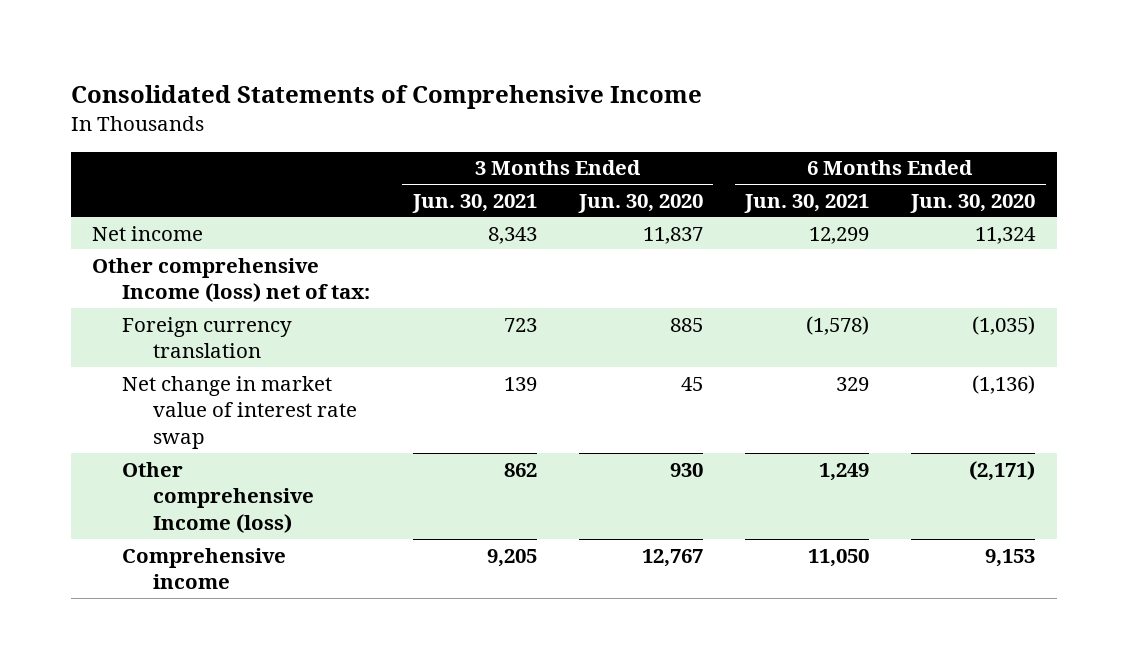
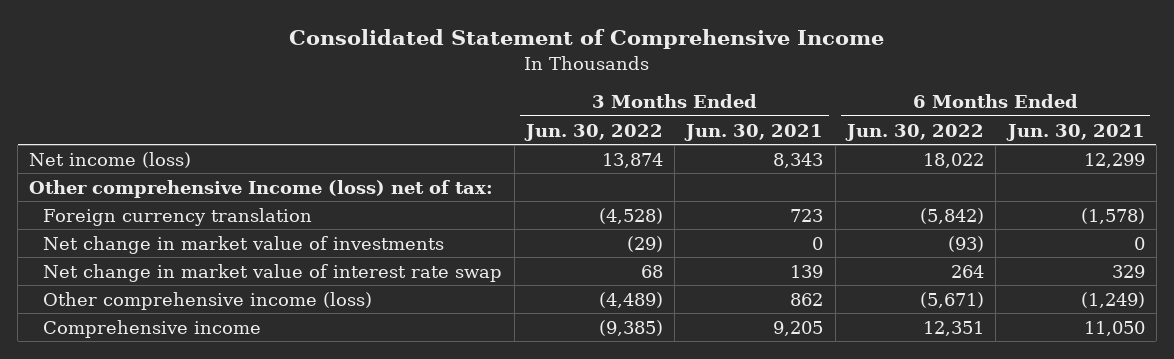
[70,84,702,109] Consolidated Statements of Comprehensive Income -> [288,29,884,50] Consolidated Statement of Comprehensive Income
[577,193,703,213] Jun. 30, 2020 -> none
[910,193,1036,213] Jun. 30, 2020 -> none
none -> [523,123,663,141] Jun. 30, 2022
none -> [844,123,984,141] Jun. 30, 2022
[91,225,203,241] Net income -> [29,151,192,168] Net income (loss)
none -> [43,235,445,254] Net change in market value of investments
[122,461,314,534] Other comprehensive Income (loss) -> [43,291,373,310] Other comprehensive income (loss)
[819,462,870,481] 1,249 -> [1080,291,1145,308] (1,249)

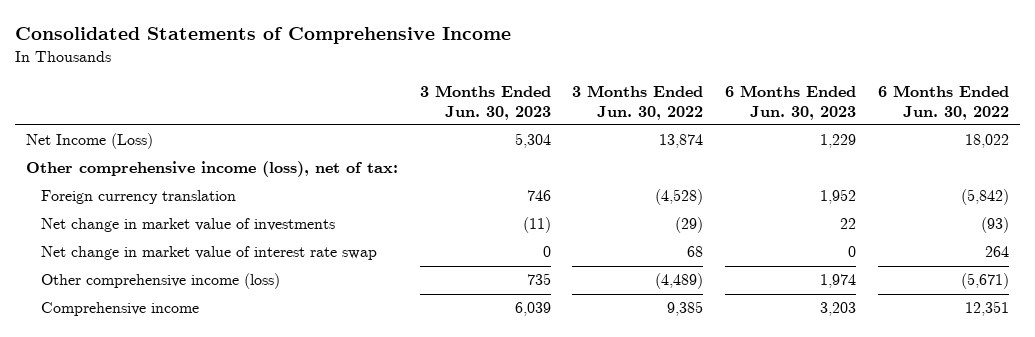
[288,29,884,50] Consolidated Statement of Comprehensive Income -> [14,26,511,44] Consolidated Statements of Comprehensive Income
[684,123,824,141] Jun. 30, 2021 -> none
[1005,123,1145,141] Jun. 30, 2021 -> none
none -> [419,85,551,120] 3 Months Ended Jun. 30, 2023
none -> [725,85,857,120] 6 Months Ended Jun. 30, 2023
[29,151,192,168] Net income (loss) -> [25,133,153,150] Net Income (Loss)
[29,179,494,198] Other comprehensive Income (loss) net of tax: -> [25,161,398,178] Other comprehensive income (loss), net of tax:
[598,319,663,336] (9,385) -> [667,301,704,317] 9,385

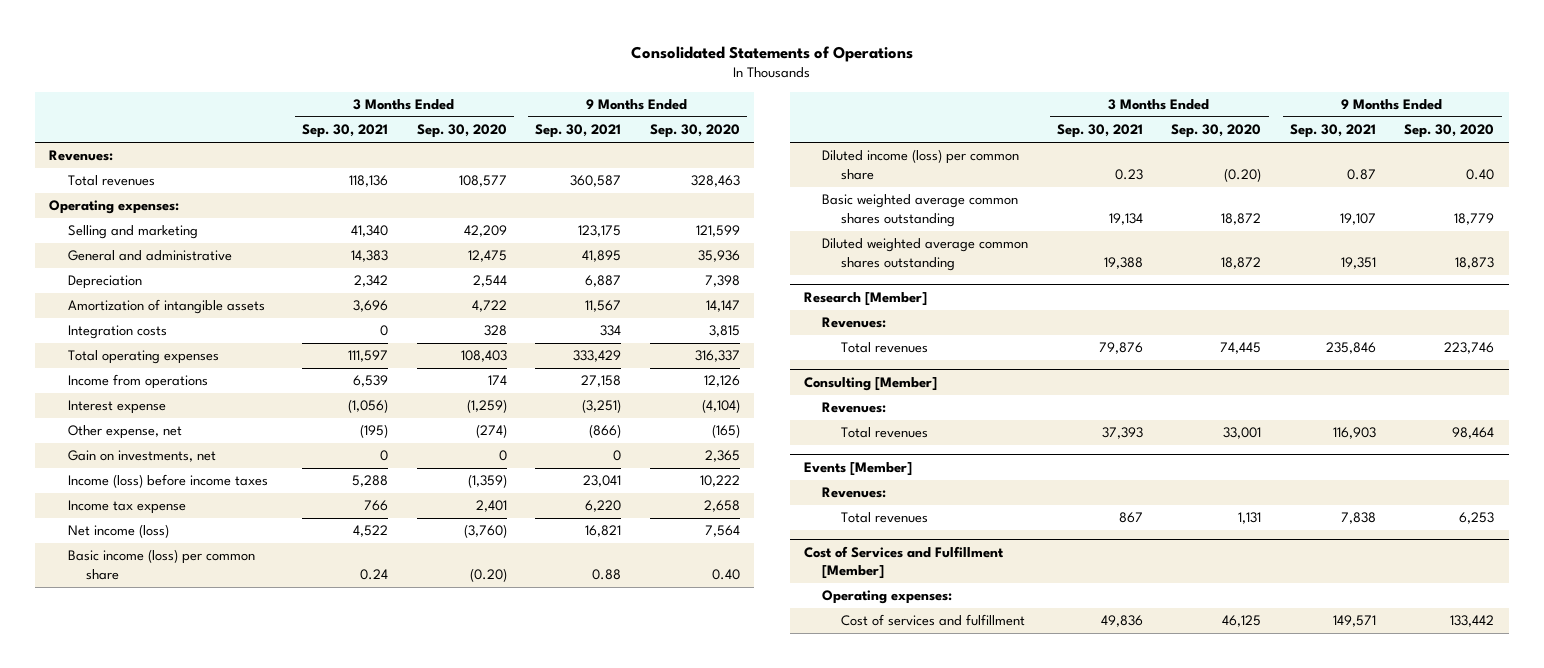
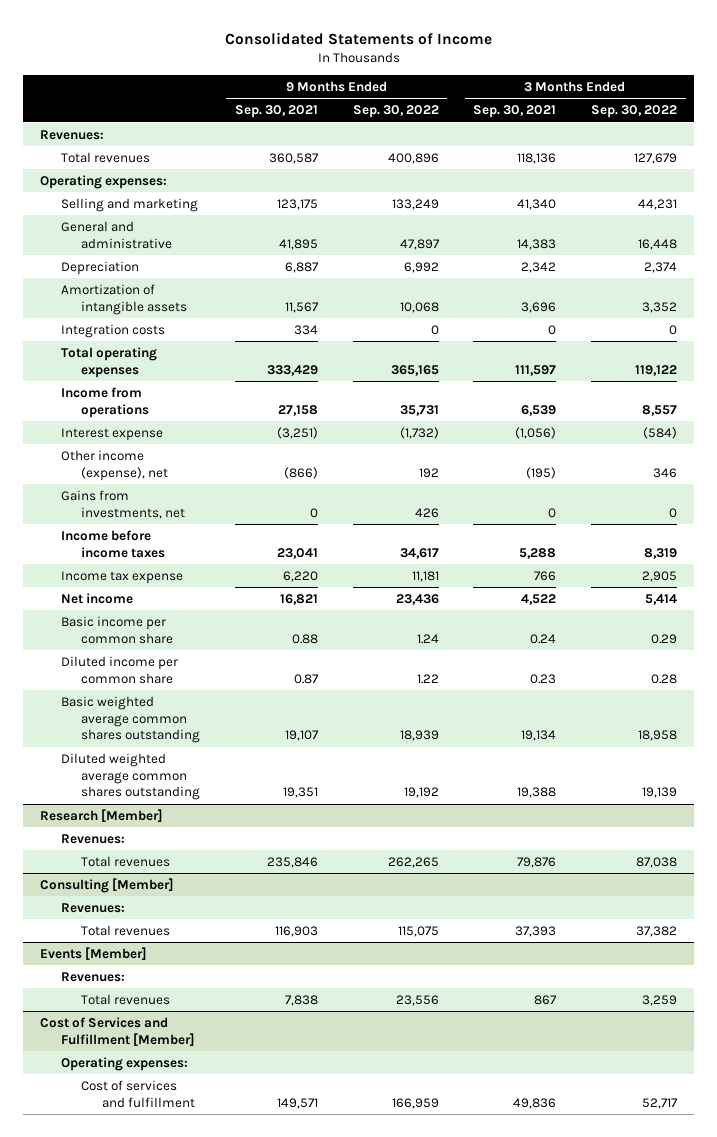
[630,45,913,62] Consolidated Statements of Operations -> [224,31,492,45] Consolidated Statements of Income
[416,124,507,139] Sep. 30, 2020 -> none
[649,124,740,139] Sep. 30, 2020 -> none
none -> [352,105,439,119] Sep. 30, 2022
none -> [591,105,678,119] Sep. 30, 2022
[67,425,182,440] Other expense, net -> [60,449,169,481] Other income (expense), net
[67,450,216,463] Gain on investments, net -> [60,489,186,519] Gains from investments, net
[67,474,268,489] Income (loss) before income taxes -> [60,529,166,558] Income before income taxes
[67,524,169,539] Net income (loss) -> [60,592,133,604] Net income
[67,549,255,580] Basic income (loss) per common share -> [60,615,174,644] Basic income per common share
[822,149,1020,180] Diluted income (loss) per common share -> [60,655,178,684] Diluted income per common share

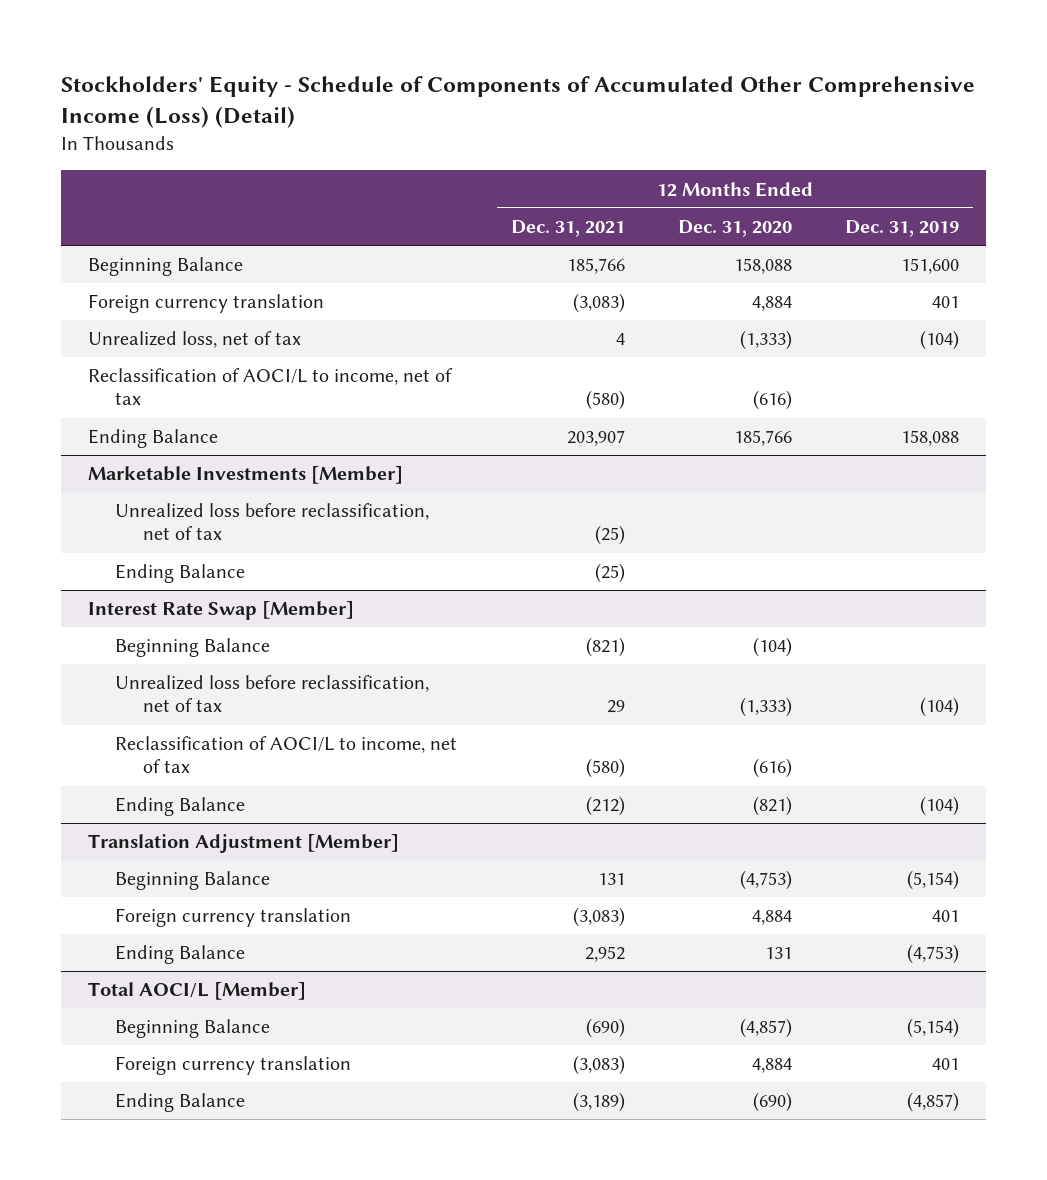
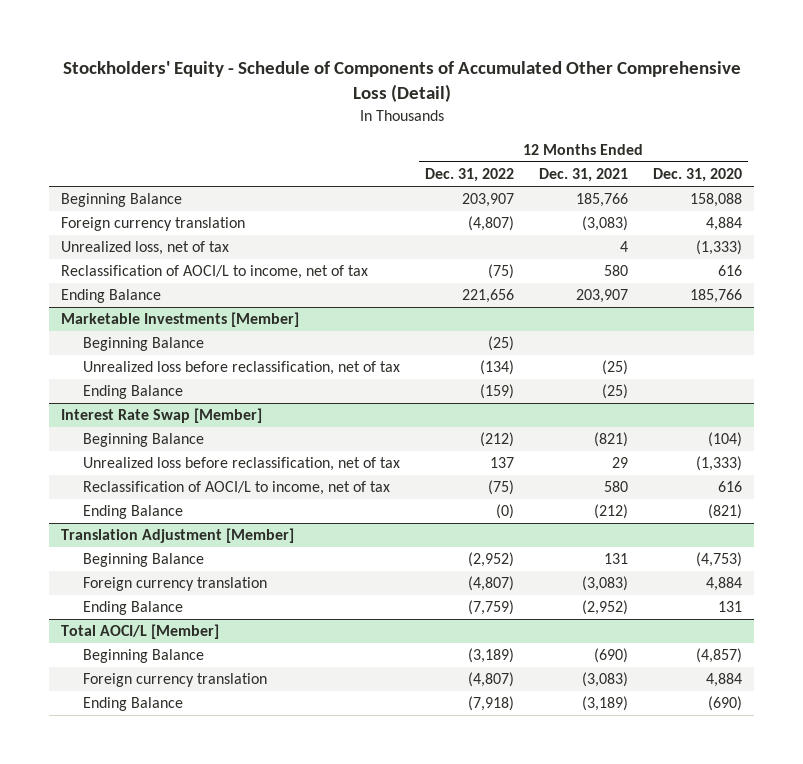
[60,76,975,129] Stockholders' Equity - Schedule of Components of Accumulated Other Comprehensive Income (Loss) (Detail) -> [62,61,741,103] Stockholders' Equity - Schedule of Components of Accumulated Other Comprehensive Loss (Detail)
[845,220,960,238] Dec. 31, 2019 -> none
none -> [424,168,514,183] Dec. 31, 2022
[585,390,625,411] (580) -> [603,265,628,277] 580
[753,390,793,411] (616) -> [717,265,742,277] 616
none -> [82,337,204,352] Beginning Balance
[585,758,625,779] (580) -> [603,481,628,493] 580
[753,758,793,779] (616) -> [717,481,742,493] 616
[584,946,625,963] 2,952 -> [581,600,628,616] (2,952)

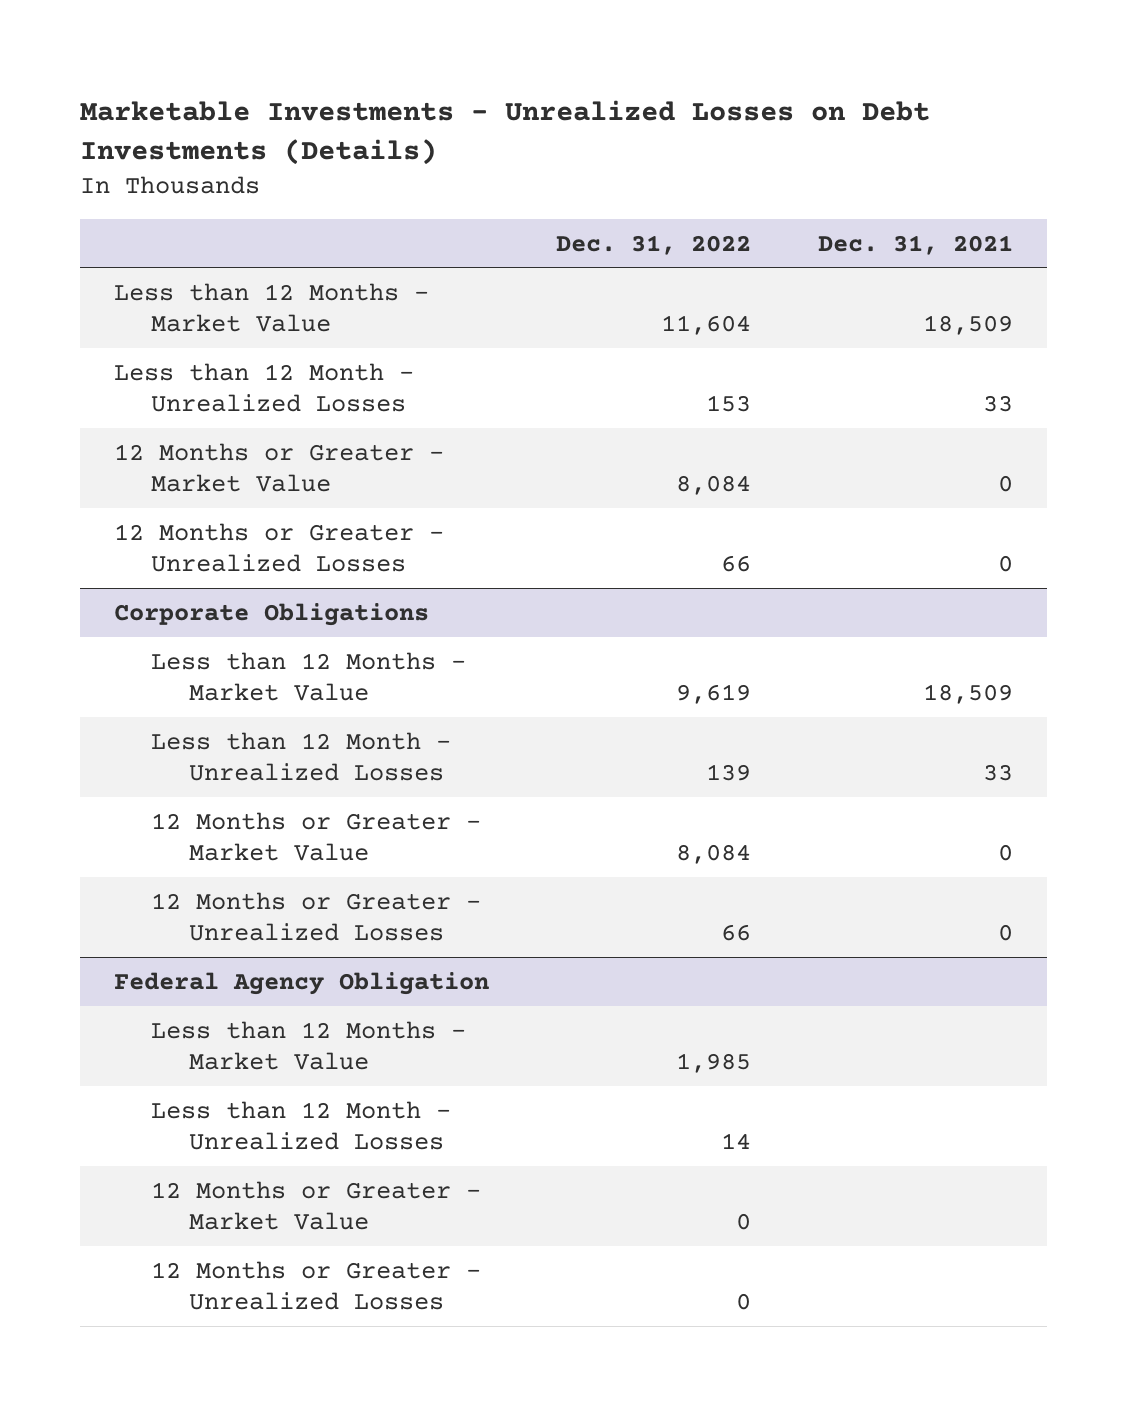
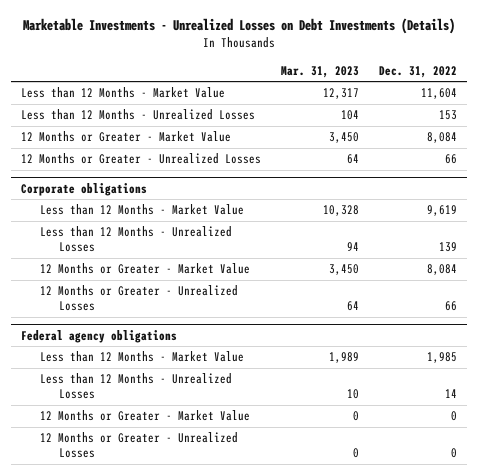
[818,234,1014,255] Dec. 31, 2021 -> none
none -> [281,65,360,78] Mar. 31, 2023
[113,362,414,412] Less than 12 Month - Unrealized Losses -> [21,109,256,121] Less than 12 Months - Unrealized Losses
[113,602,429,626] Corporate Obligations -> [21,182,148,196] Corporate obligations
[151,731,452,781] Less than 12 Month - Unrealized Losses -> [40,226,233,253] Less than 12 Months - Unrealized Losses
[113,971,489,995] Federal Agency Obligation -> [21,329,178,343] Federal agency obligations
[151,1100,452,1150] Less than 12 Month - Unrealized Losses -> [40,373,233,400] Less than 12 Months - Unrealized Losses

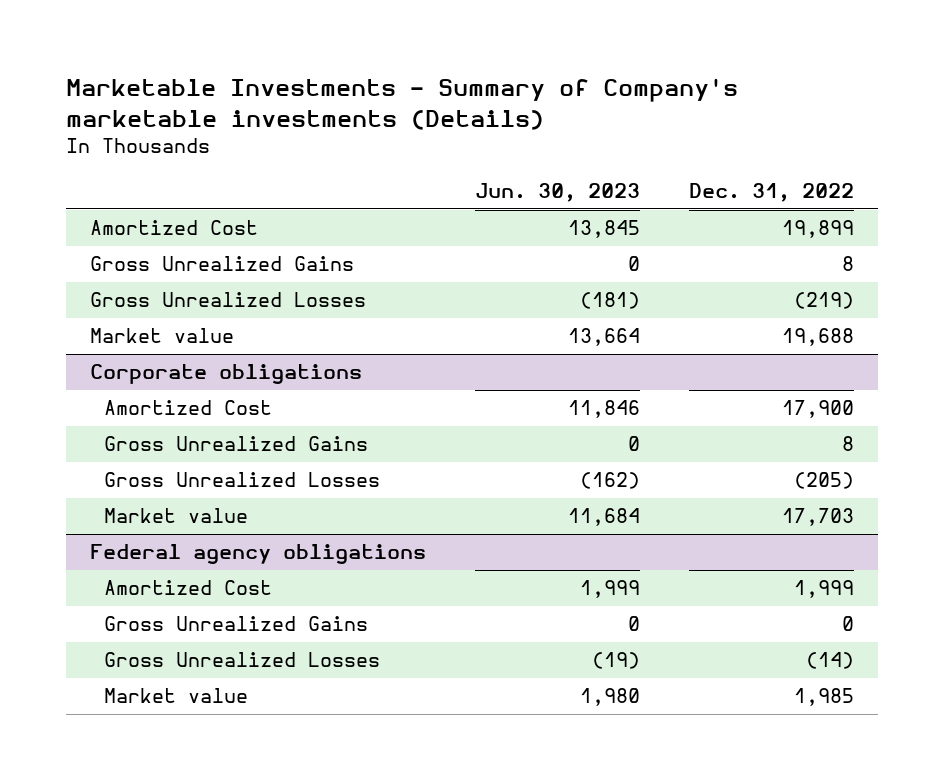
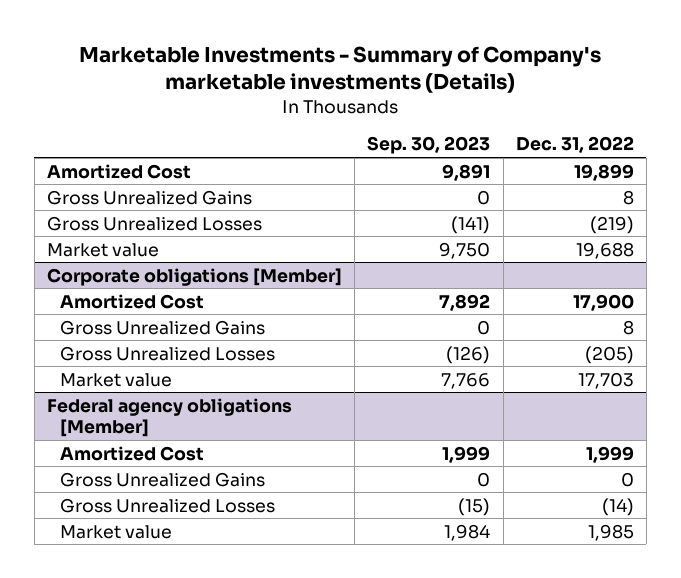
[474,183,640,203] Jun. 30, 2023 -> none
none -> [367,136,491,155] Sep. 30, 2023
[90,364,363,385] Corporate obligations -> [47,267,343,286] Corporate obligations [Member]
[90,544,427,565] Federal agency obligations -> [47,397,293,438] Federal agency obligations [Member]

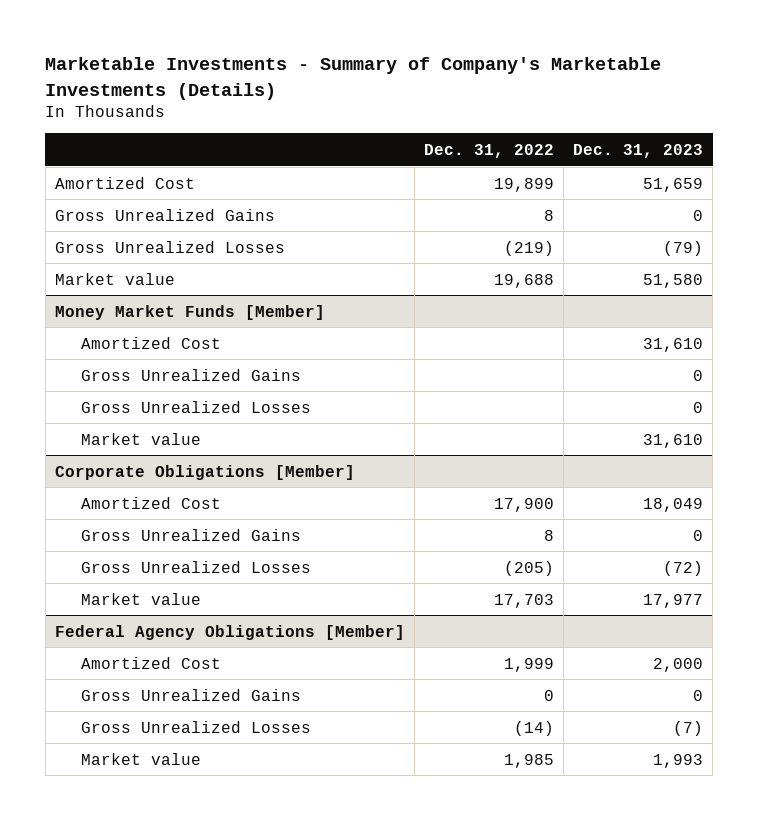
[79,45,602,94] Marketable Investments - Summary of Company's marketable investments (Details) -> [45,57,662,100] Marketable Investments - Summary of Company's Marketable Investments (Details)
[367,136,491,155] Sep. 30, 2023 -> none
none -> [573,144,704,159] Dec. 31, 2023
none -> [54,304,325,320] Money Market Funds [Member]
none -> [80,336,221,349] Amortized Cost
none -> [80,368,301,381] Gross Unrealized Gains
none -> [80,400,311,413] Gross Unrealized Losses
none -> [80,432,201,445] Market value
[47,267,343,286] Corporate obligations [Member] -> [54,464,355,480] Corporate Obligations [Member]
[47,397,293,438] Federal agency obligations [Member] -> [54,624,405,640] Federal Agency Obligations [Member]

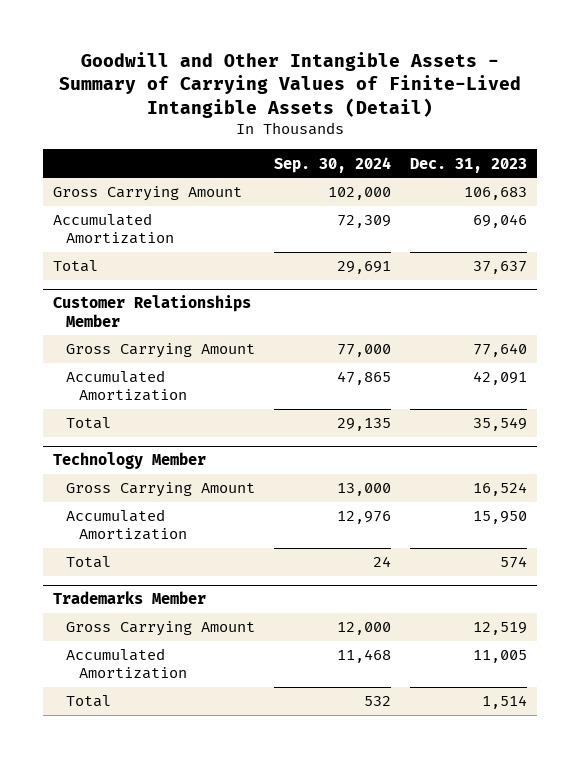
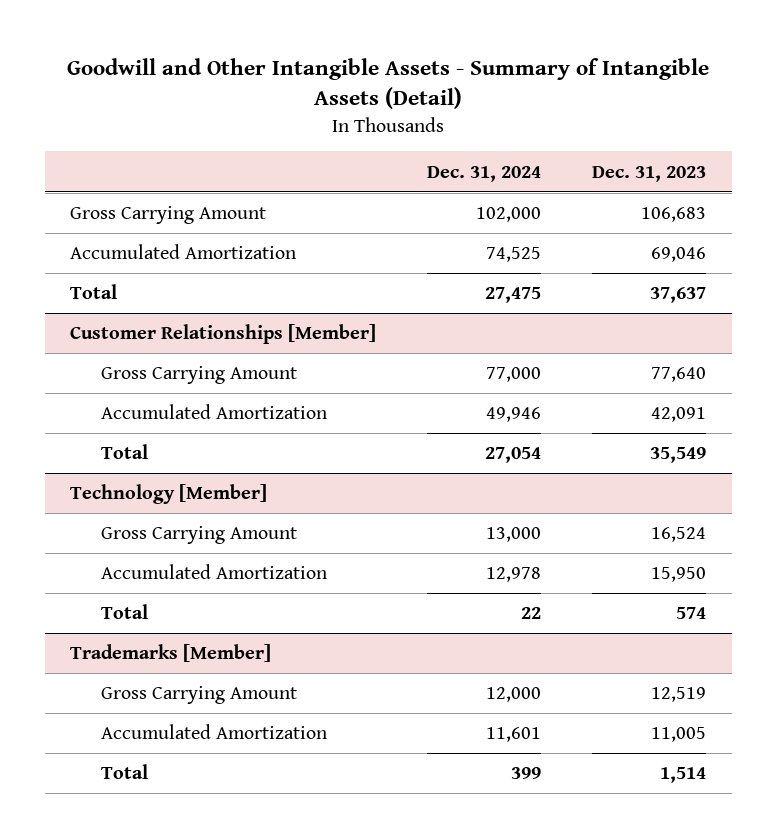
[58,51,521,118] Goodwill and Other Intangible Assets - Summary of Carrying Values of Finite-Lived Intangible Assets (Detail) -> [67,58,710,110] Goodwill and Other Intangible Assets - Summary of Intangible Assets (Detail)
[274,156,392,173] Sep. 30, 2024 -> none
none -> [427,165,542,182] Dec. 31, 2024
[52,295,251,327] Customer Relationships Member -> [70,324,377,345] Customer Relationships [Member]
[52,452,206,470] Technology Member -> [70,484,268,505] Technology [Member]
[52,591,206,605] Trademarks Member -> [70,644,272,663] Trademarks [Member]

